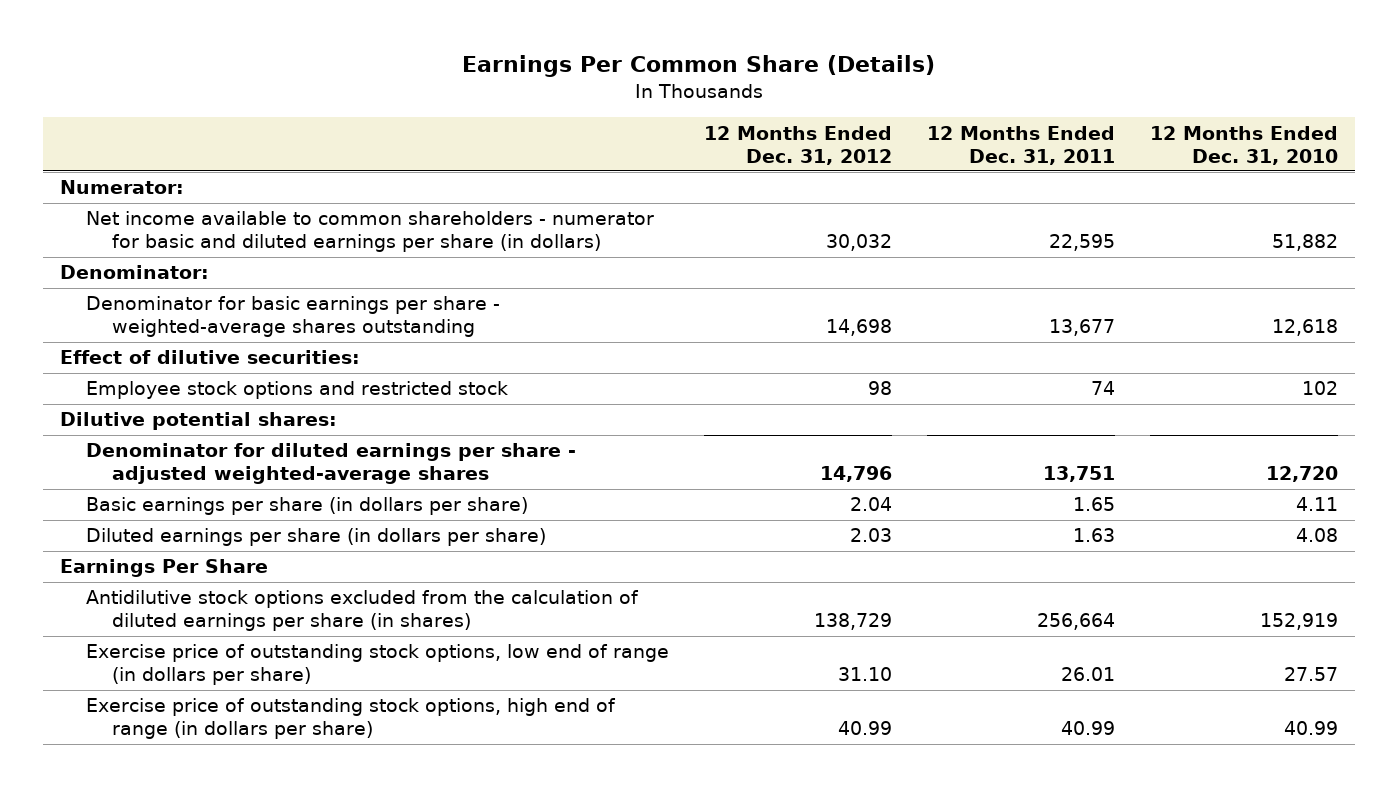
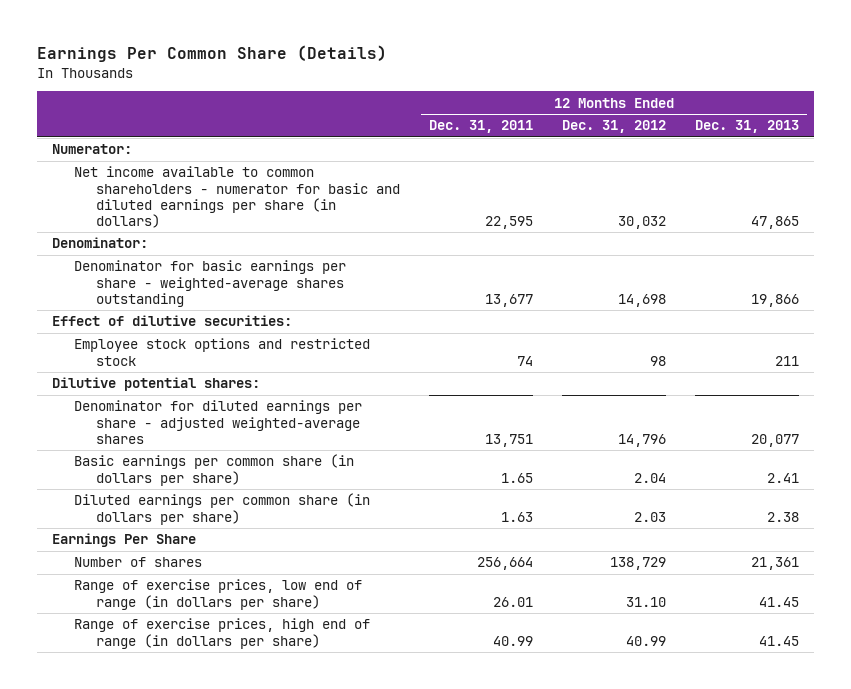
[1149,125,1338,165] 12 Months Ended Dec. 31, 2010 -> none
none -> [695,120,800,134] Dec. 31, 2013
[86,497,529,516] Basic earnings per share (in dollars per share) -> [73,454,354,486] Basic earnings per common share (in dollars per share)
[86,528,547,547] Diluted earnings per share (in dollars per share) -> [73,493,370,525] Diluted earnings per common share (in dollars per share)
[86,590,640,632] Antidilutive stock options excluded from the calculation of diluted earnings per share (in shares) -> [73,557,202,568] Number of shares
[86,644,670,686] Exercise price of outstanding stock options, low end of range (in dollars per share) -> [73,579,362,610] Range of exercise prices, low end of range (in dollars per share)
[86,698,617,740] Exercise price of outstanding stock options, high end of range (in dollars per share) -> [73,618,370,649] Range of exercise prices, high end of range (in dollars per share)

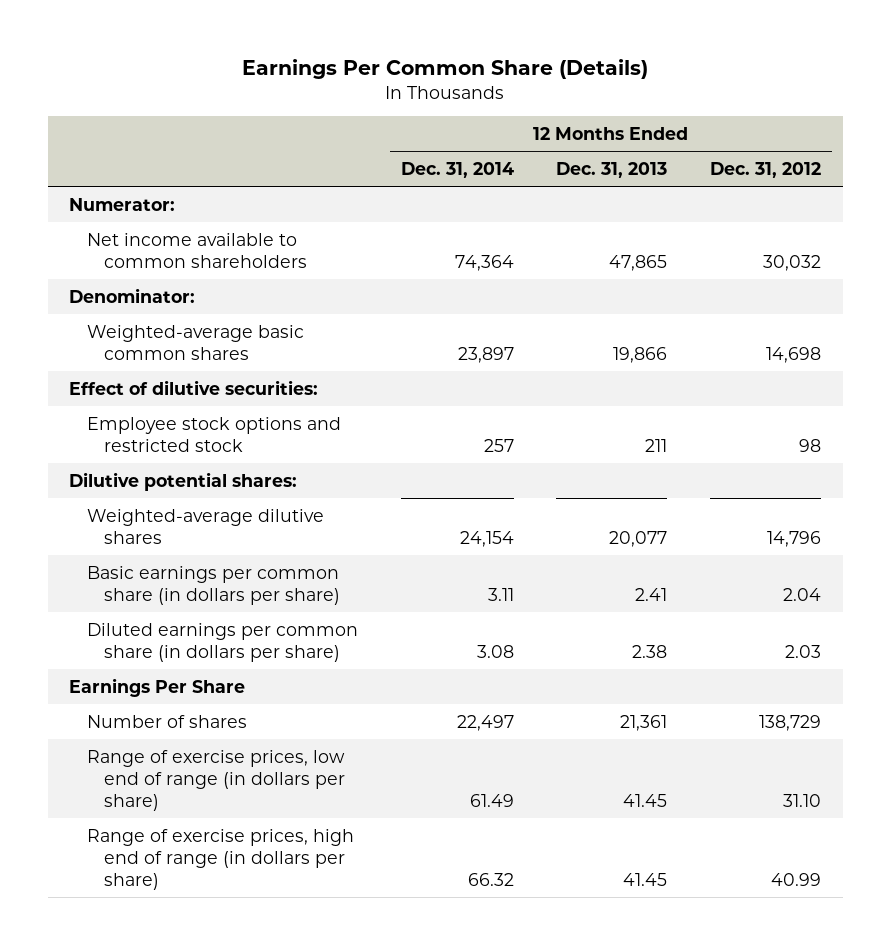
[428,120,533,134] Dec. 31, 2011 -> none
none -> [400,162,514,179] Dec. 31, 2014
[73,166,400,228] Net income available to common shareholders - numerator for basic and diluted earnings per share (in dollars) -> [86,232,307,268] Net income available to common shareholders
[73,260,346,307] Denominator for basic earnings per share - weighted-average shares outstanding -> [86,324,304,360] Weighted-average basic common shares
[73,400,362,444] Denominator for diluted earnings per share - adjusted weighted-average shares -> [86,508,324,544] Weighted-average dilutive shares

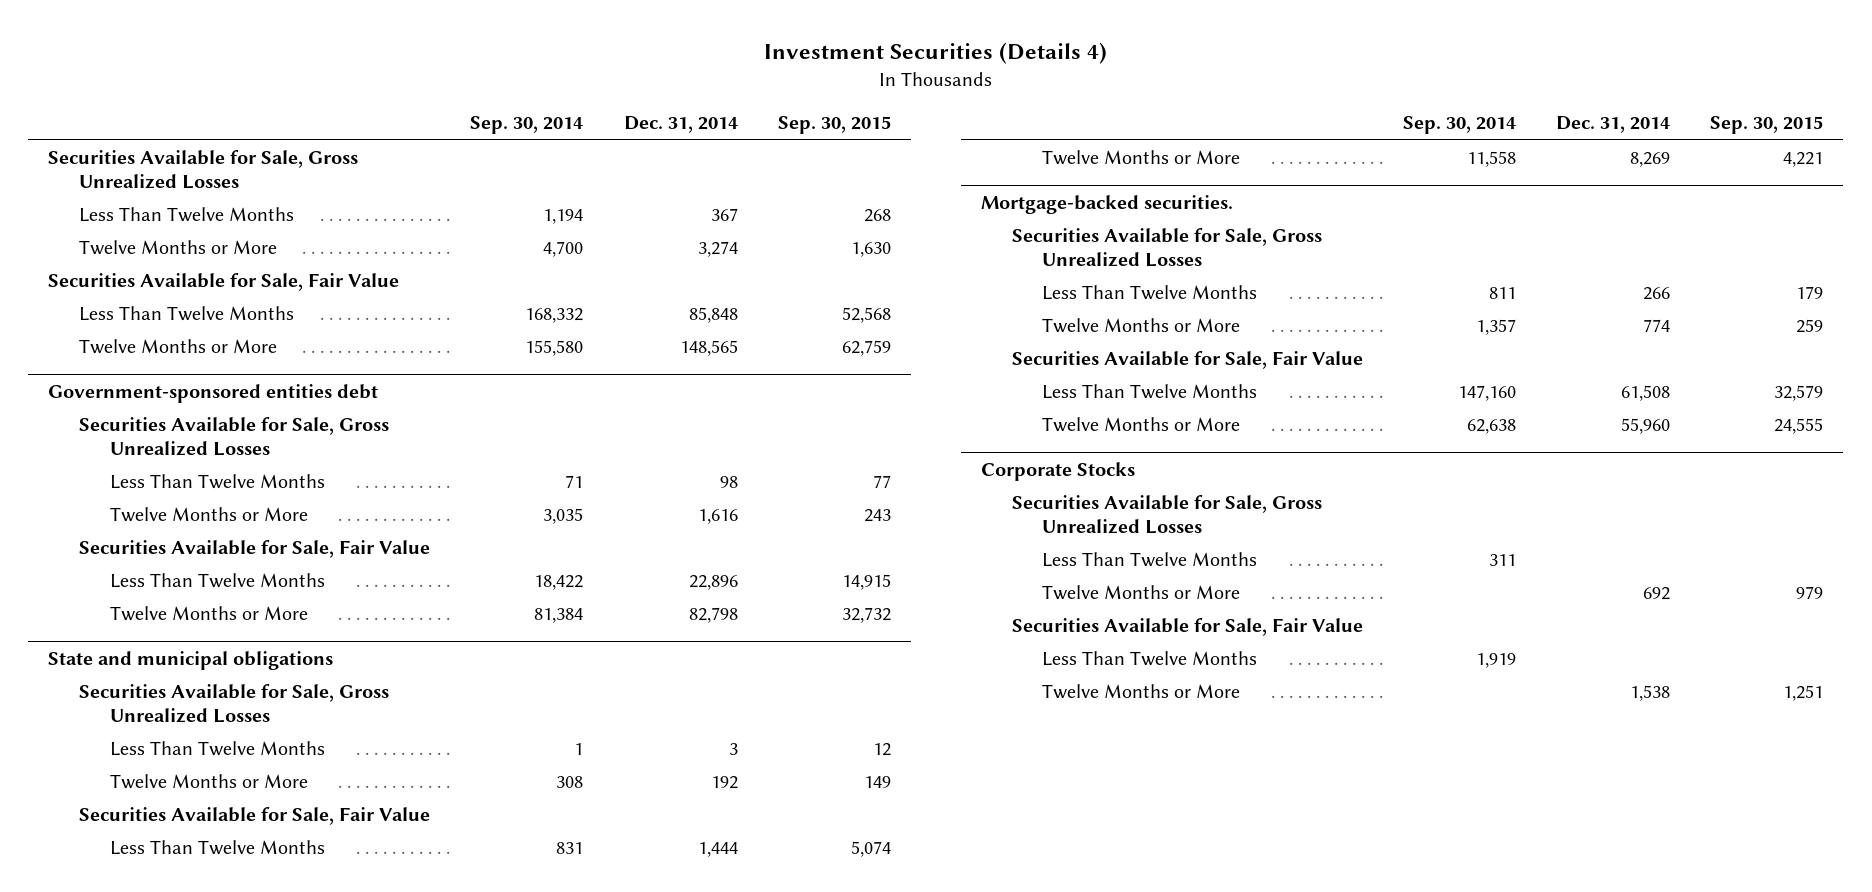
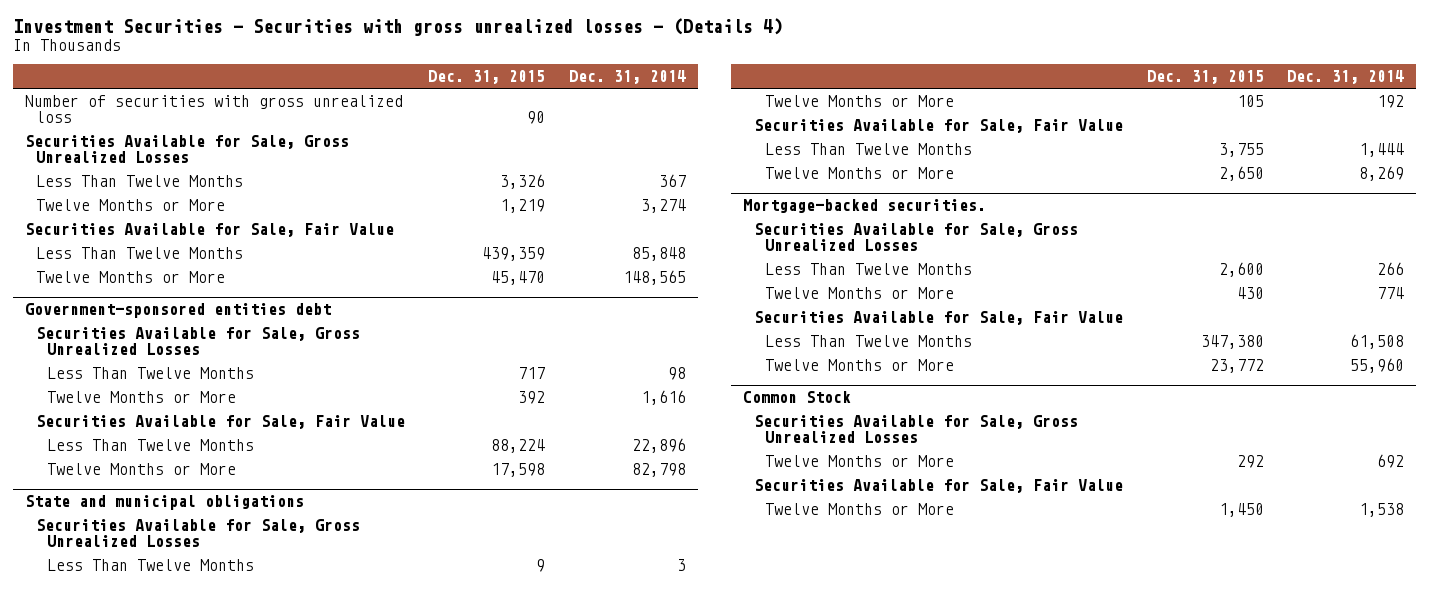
[763,42,1107,65] Investment Securities (Details 4) -> [12,18,783,37] Investment Securities - Securities with gross unrealized losses - (Details 4)
[470,116,584,135] Sep. 30, 2014 -> none
[777,116,891,135] Sep. 30, 2015 -> none
none -> [428,70,546,85] Dec. 31, 2015
none -> [24,95,403,124] Number of securities with gross unrealized loss
[980,461,1135,481] Corporate Stocks -> [742,391,851,404] Common Stock
[1042,552,1258,568] Less Than Twelve Months -> none
[1042,651,1258,667] Less Than Twelve Months -> none

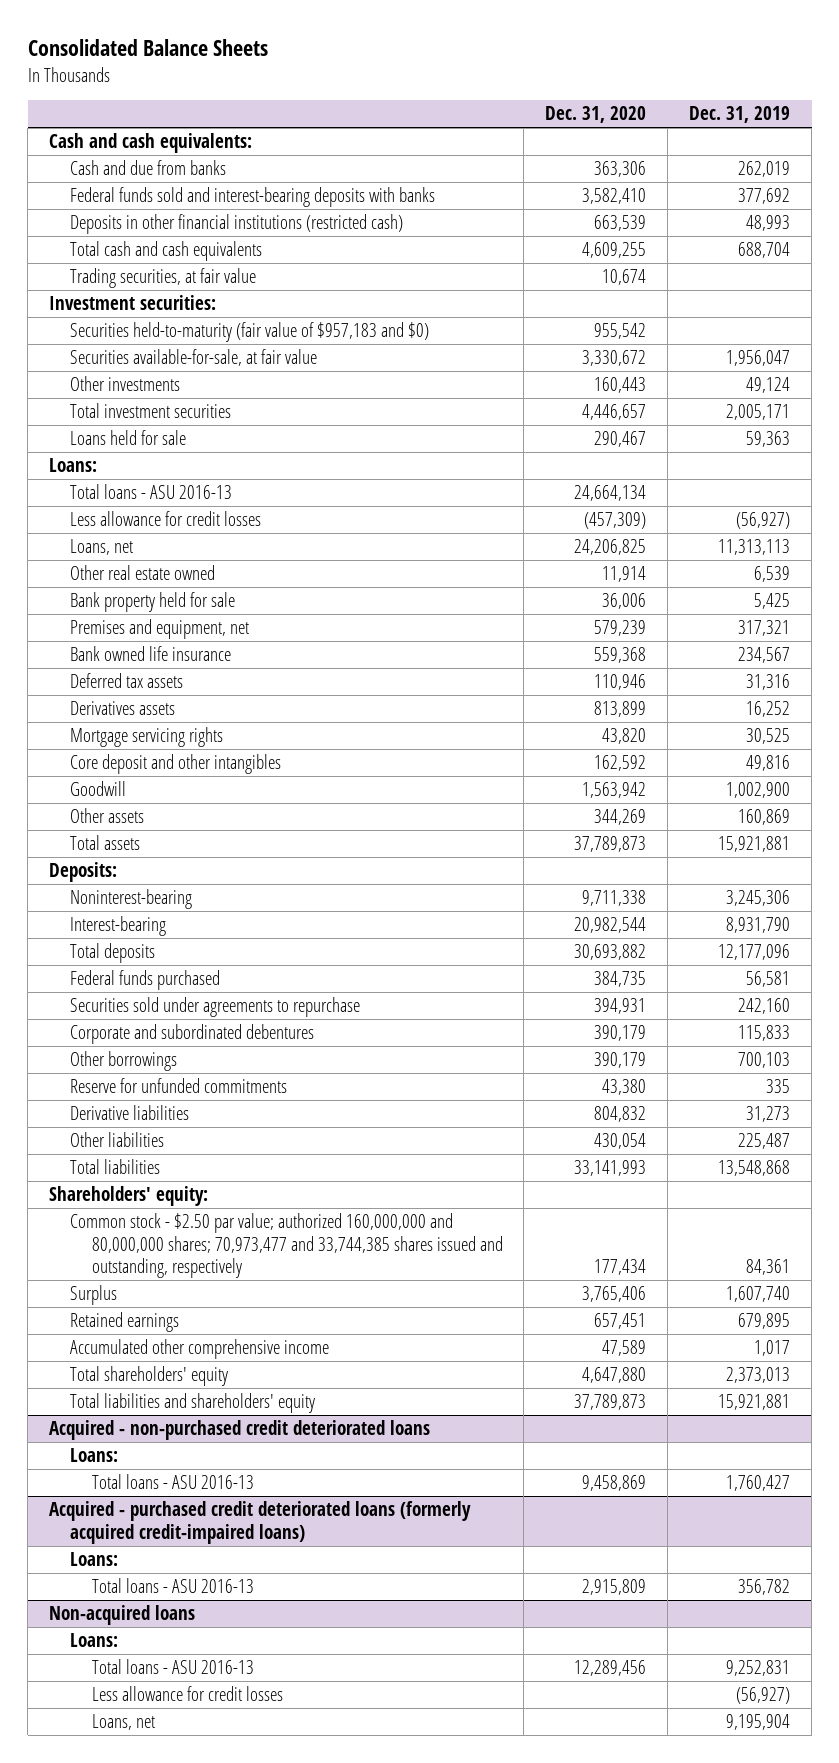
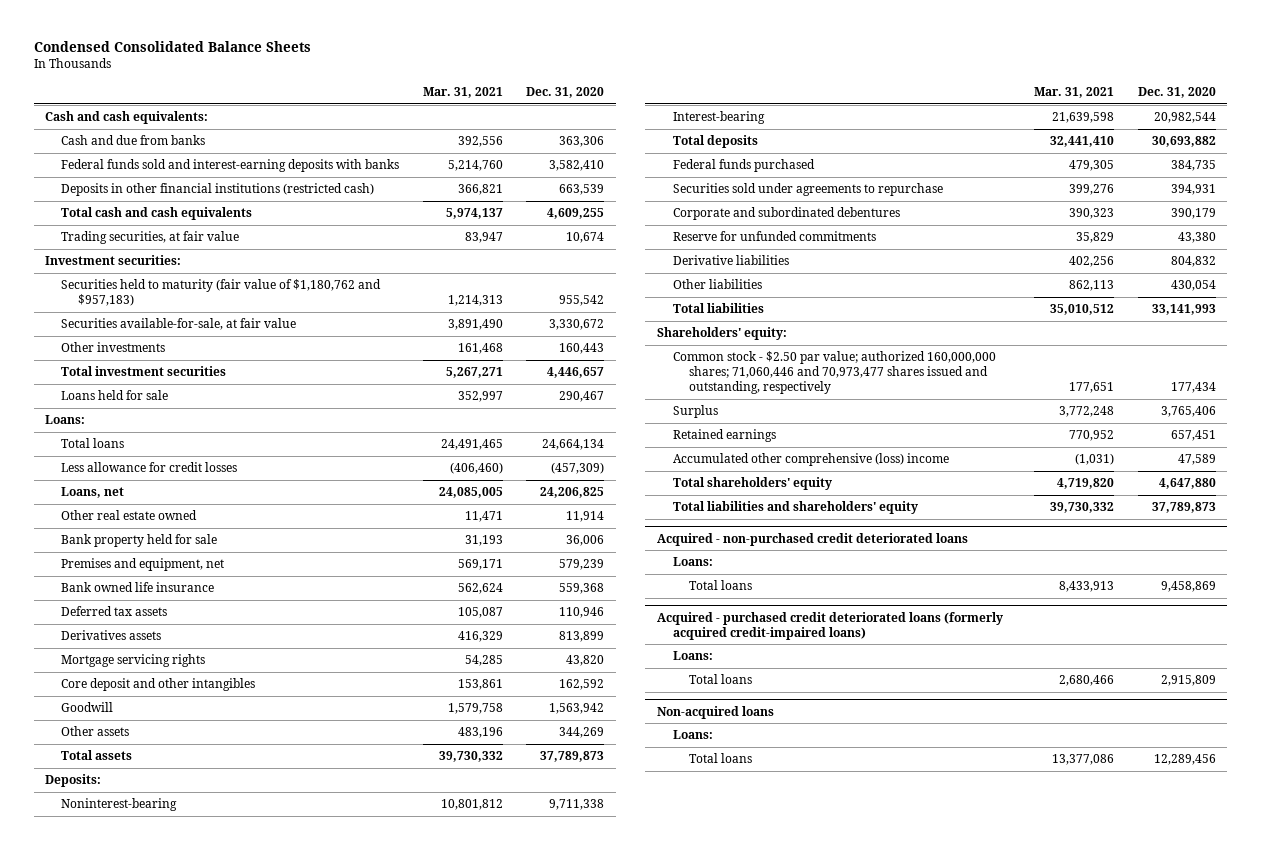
[27,39,268,57] Consolidated Balance Sheets -> [33,41,311,53] Condensed Consolidated Balance Sheets
[689,106,791,124] Dec. 31, 2019 -> none
none -> [422,87,503,99] Mar. 31, 2021
[70,187,436,208] Federal funds sold and interest-bearing deposits with banks -> [61,159,400,173] Federal funds sold and interest-earning deposits with banks
[70,322,430,343] Securities held-to-maturity (fair value of $957,183 and $0) -> [61,279,382,307] Securities held to maturity (fair value of $1,180,762 and $957,183)
[70,484,233,500] Total loans - ASU 2016-13 -> [61,438,125,449] Total loans
[70,1051,178,1072] Other borrowings -> none
[70,1213,503,1279] Common stock - $2.50 par value; authorized 160,000,000 and 80,000,000 shares; 70,973,477 and 33,744,385 shares issued and outstanding, respectively -> [673,351,997,395] Common stock - $2.50 par value; authorized 160,000,000 shares; 71,060,446 and 70,973,477 shares issued and outstanding, respectively
[70,1339,330,1360] Accumulated other comprehensive income -> [673,453,950,467] Accumulated other comprehensive (loss) income
[91,1474,254,1490] Total loans - ASU 2016-13 -> [689,580,753,591] Total loans
[91,1578,254,1594] Total loans - ASU 2016-13 -> [689,674,753,685] Total loans
[91,1686,283,1702] Less allowance for credit losses -> none
[91,1714,155,1731] Loans, net -> none
[91,1659,254,1675] Total loans - ASU 2016-13 -> [689,753,753,764] Total loans

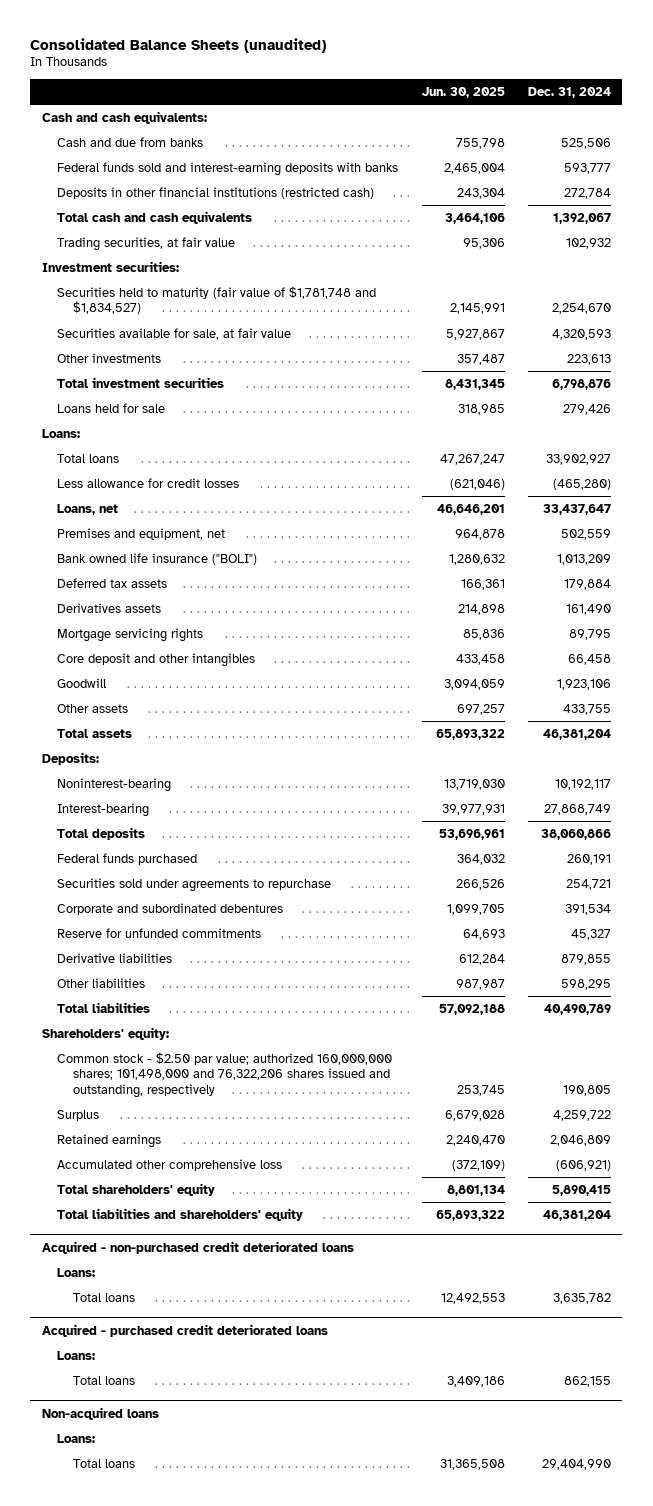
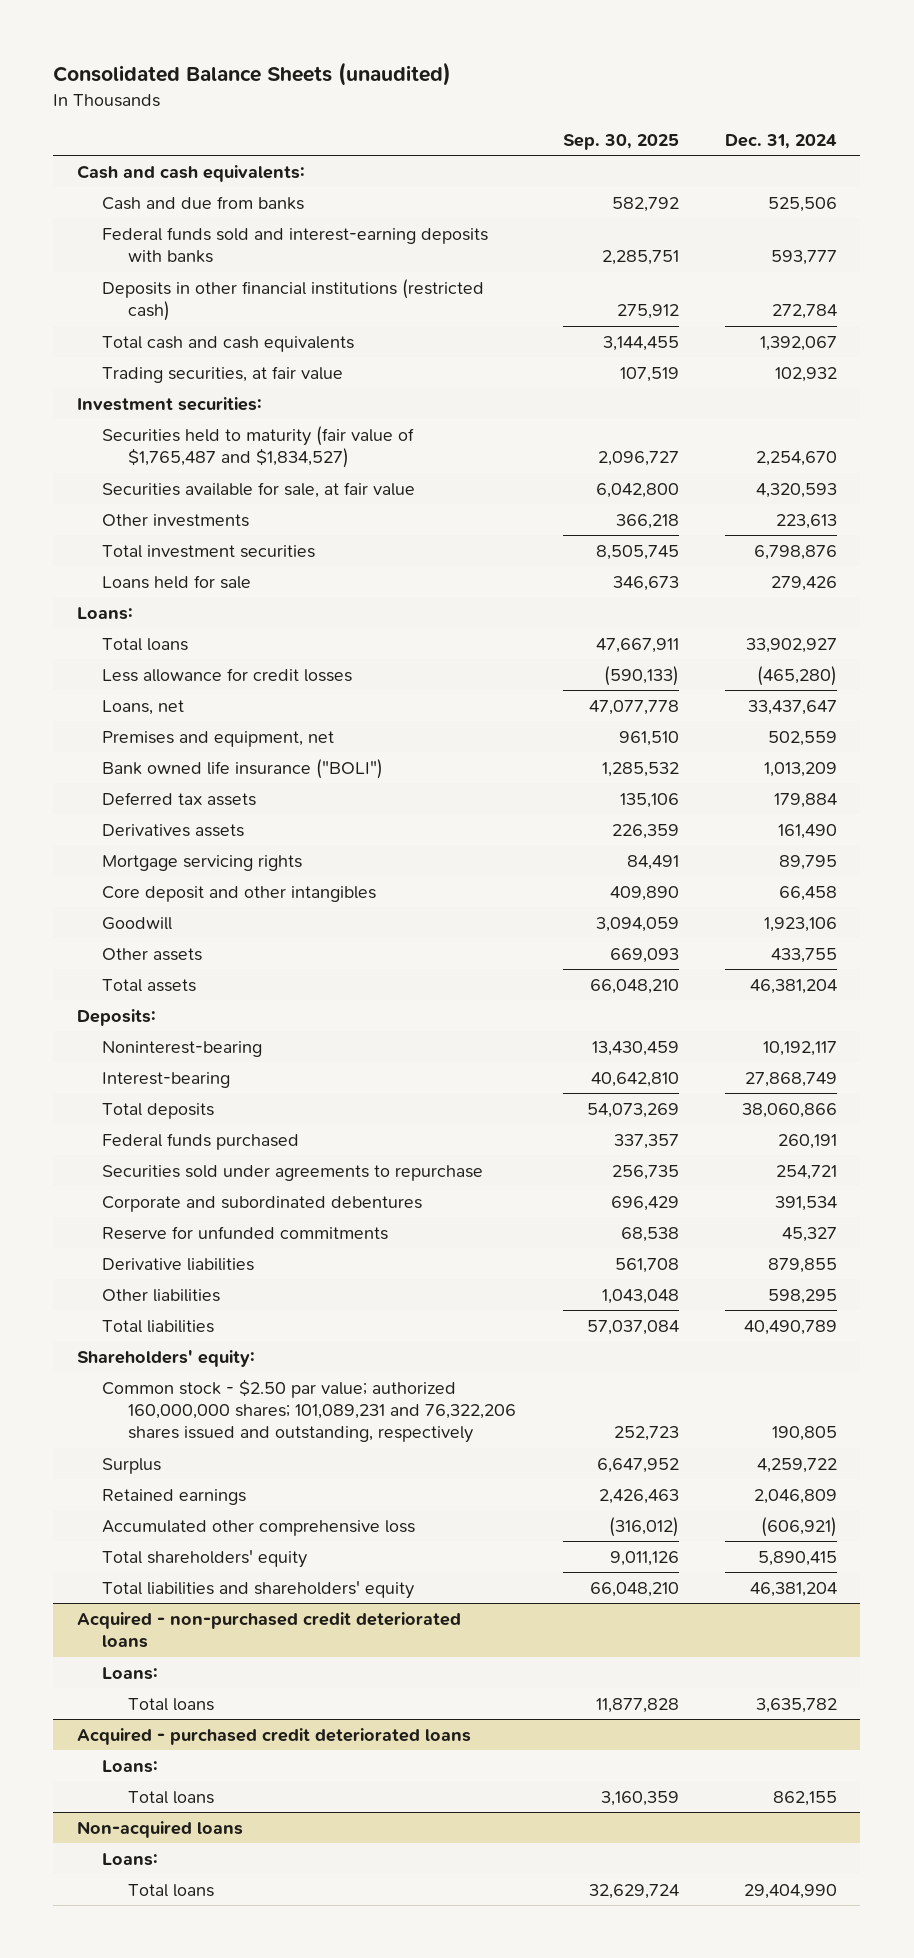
[421,86,505,98] Jun. 30, 2025 -> none
none -> [562,133,679,150] Sep. 30, 2025
[57,285,377,315] Securities held to maturity (fair value of $1,781,748 and $1,834,527) -> [102,425,415,469] Securities held to maturity (fair value of $1,765,487 and $1,834,527)
[57,1051,393,1098] Common stock - $2.50 par value; authorized 160,000,000 shares; 101,498,000 and 76,322,206 shares issued and outstanding, respectively -> [102,1378,517,1444] Common stock - $2.50 par value; authorized 160,000,000 shares; 101,089,231 and 76,322,206 shares issued and outstanding, respectively

